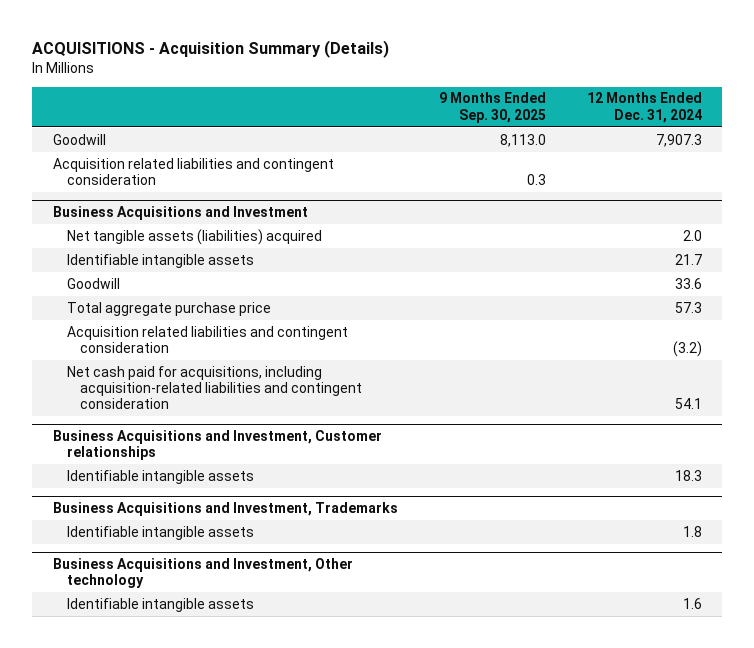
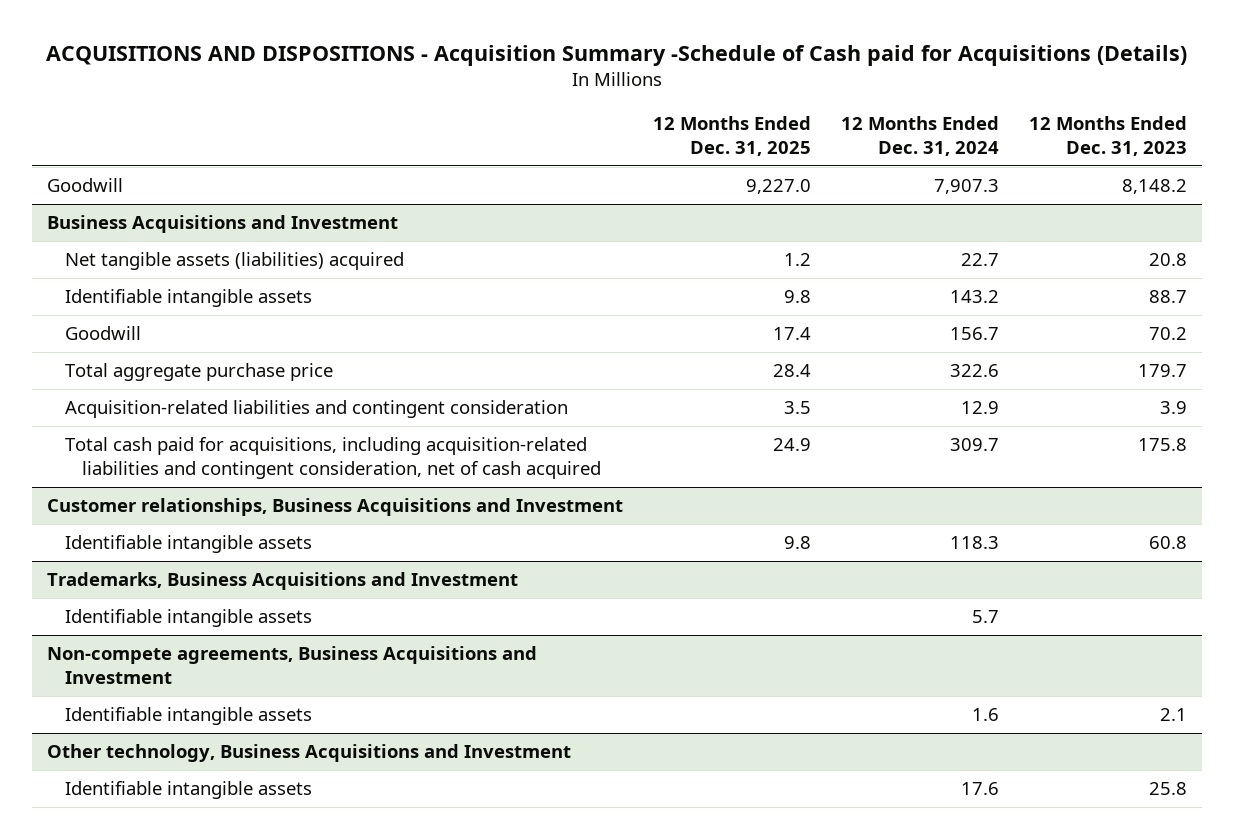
[32,39,390,58] ACQUISITIONS - Acquisition Summary (Details) -> [46,45,1188,67] ACQUISITIONS AND DISPOSITIONS - Acquisition Summary -Schedule of Cash paid for Acquisitions (Details)
[438,92,546,123] 9 Months Ended Sep. 30, 2025 -> none
none -> [653,116,812,156] 12 Months Ended Dec. 31, 2025
none -> [1029,116,1188,156] 12 Months Ended Dec. 31, 2023
[52,157,334,186] Acquisition related liabilities and contingent consideration -> none
[52,557,353,589] Business Acquisitions and Investment, Other technology -> none
[682,229,702,241] 2.0 -> [961,253,1000,267] 22.7
[674,253,702,265] 21.7 -> [950,290,1000,304] 143.2
[674,277,702,289] 33.6 -> [950,327,1000,341] 156.7
[674,301,702,313] 57.3 -> [950,364,1000,378] 322.6
[66,325,348,354] Acquisition related liabilities and contingent consideration -> [64,400,568,419] Acquisition-related liabilities and contingent consideration
[672,341,702,358] (3.2) -> [961,401,1000,415] 12.9
[66,365,363,410] Net cash paid for acquisitions, including acquisition-related liabilities and contingent consideration -> [64,437,601,480] Total cash paid for acquisitions, including acquisition-related liabilities and contingent consideration, net of cash acquired
[674,398,702,410] 54.1 -> [950,438,1000,452] 309.7
[52,429,382,461] Business Acquisitions and Investment, Customer relationships -> [47,498,624,517] Customer relationships, Business Acquisitions and Investment
[674,469,702,481] 18.3 -> [950,536,1000,550] 118.3
[52,501,398,516] Business Acquisitions and Investment, Trademarks -> [47,572,519,591] Trademarks, Business Acquisitions and Investment
[682,525,702,537] 1.8 -> [972,610,1000,624] 5.7
none -> [47,646,538,685] Non-compete agreements, Business Acquisitions and Investment
none -> [47,744,572,763] Other technology, Business Acquisitions and Investment
none -> [64,781,312,800] Identifiable intangible assets

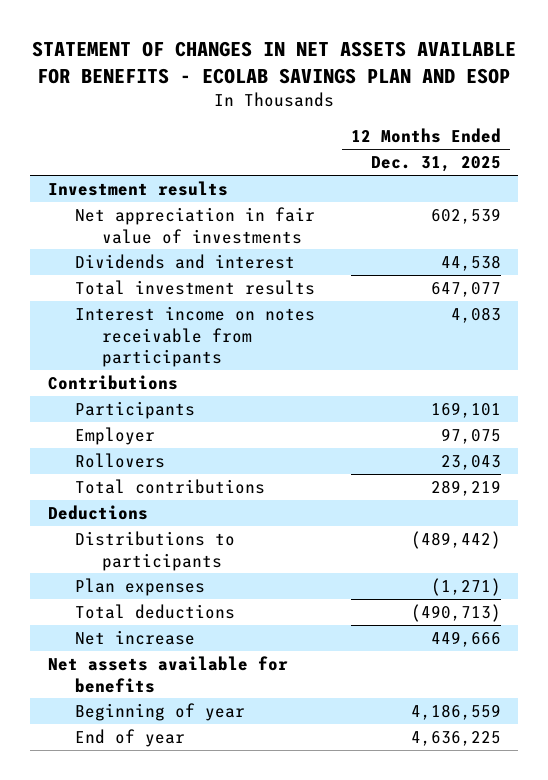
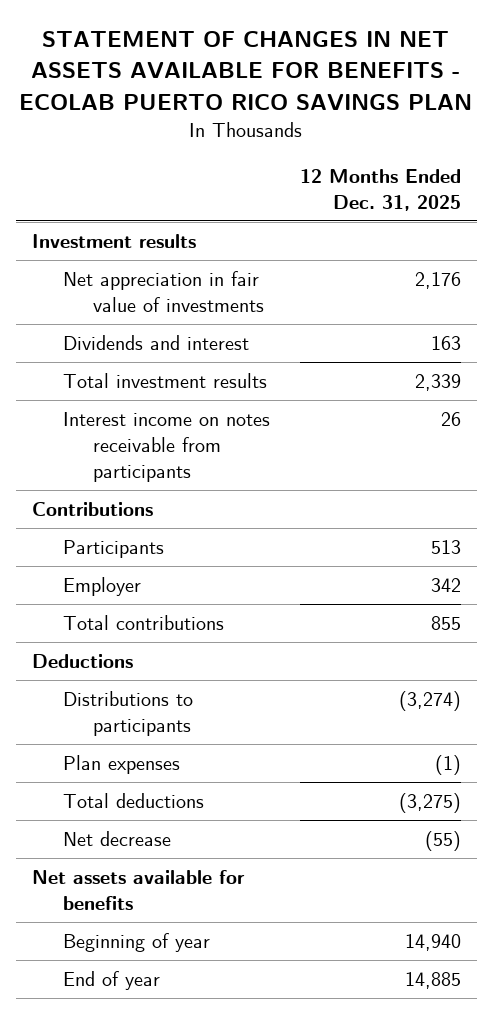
[32,41,517,85] STATEMENT OF CHANGES IN NET ASSETS AVAILABLE FOR BENEFITS - ECOLAB SAVINGS PLAN AND ESOP -> [19,31,473,110] STATEMENT OF CHANGES IN NET ASSETS AVAILABLE FOR BENEFITS - ECOLAB PUERTO RICO SAVINGS PLAN
[430,207,501,224] 602,539 -> [415,272,462,290] 2,176
[440,254,501,271] 44,538 -> [431,336,462,351] 163
[430,281,501,297] 647,077 -> [415,374,462,392] 2,339
[450,306,501,323] 4,083 -> [441,412,462,427] 26
[74,452,165,468] Rollovers -> none
[430,401,501,418] 169,101 -> [431,540,462,555] 513
[440,427,501,444] 97,075 -> [431,578,462,593] 342
[430,479,501,496] 289,219 -> [431,616,462,631] 855
[410,530,501,549] (489,442) -> [399,691,462,712] (3,274)
[430,577,501,596] (1,271) -> [435,755,462,776] (1)
[410,603,501,622] (490,713) -> [399,793,462,814] (3,275)
[74,629,195,645] Net increase -> [62,831,171,847] Net decrease
[430,630,501,647] 449,666 -> [425,831,462,852] (55)
[410,703,501,720] 4,186,559 -> [405,934,462,952] 14,940
[410,730,501,746] 4,636,225 -> [405,972,462,990] 14,885

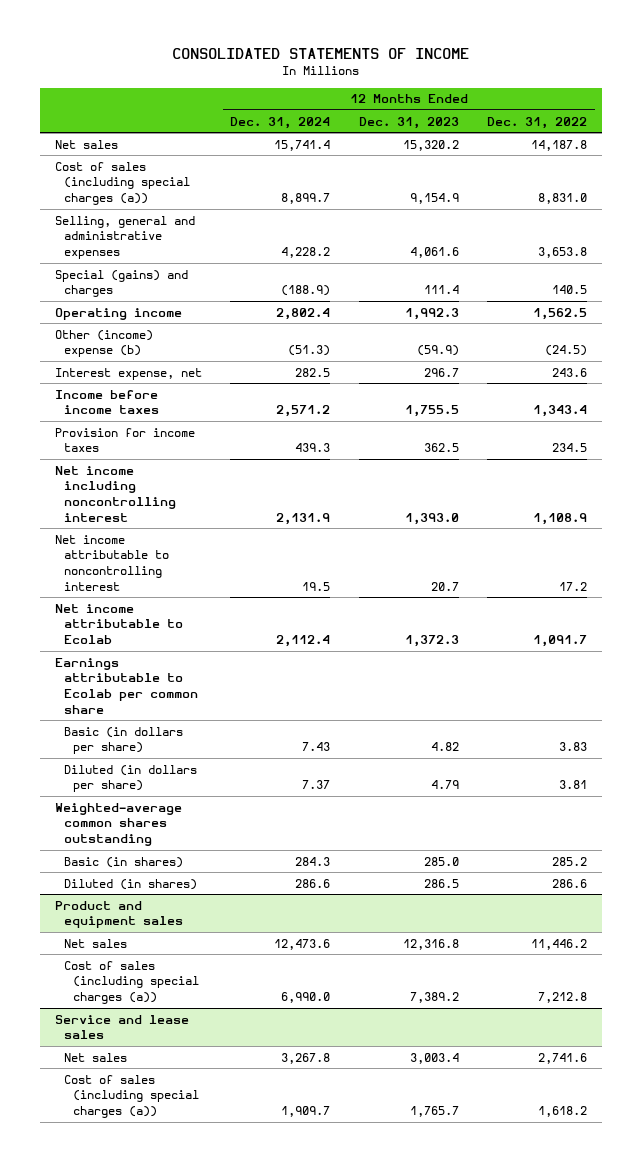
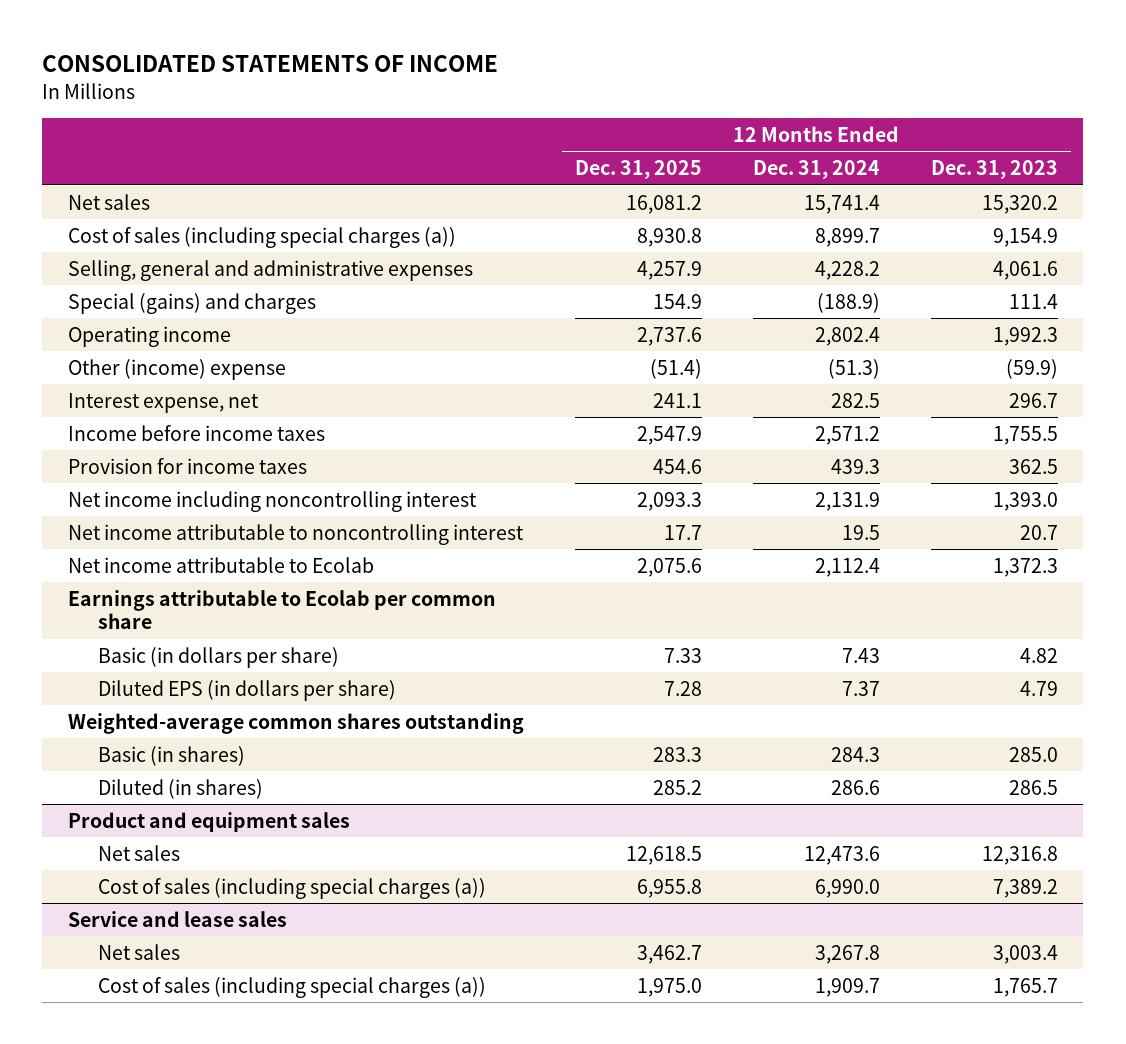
[487,116,588,129] Dec. 31, 2022 -> none
none -> [574,159,702,179] Dec. 31, 2025
[54,329,153,358] Other (income) expense (b) -> [67,358,286,380] Other (income) expense
[63,764,197,793] Diluted (in dollars per share) -> [97,679,396,701] Diluted EPS (in dollars per share)

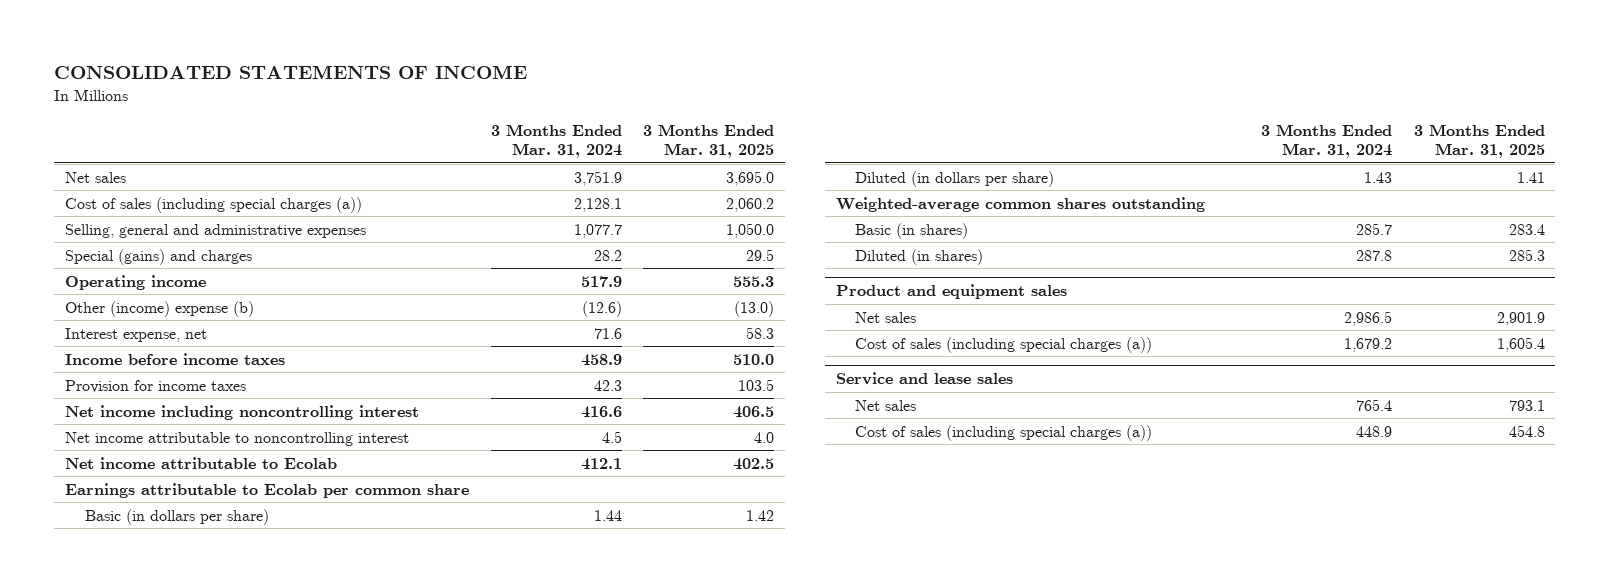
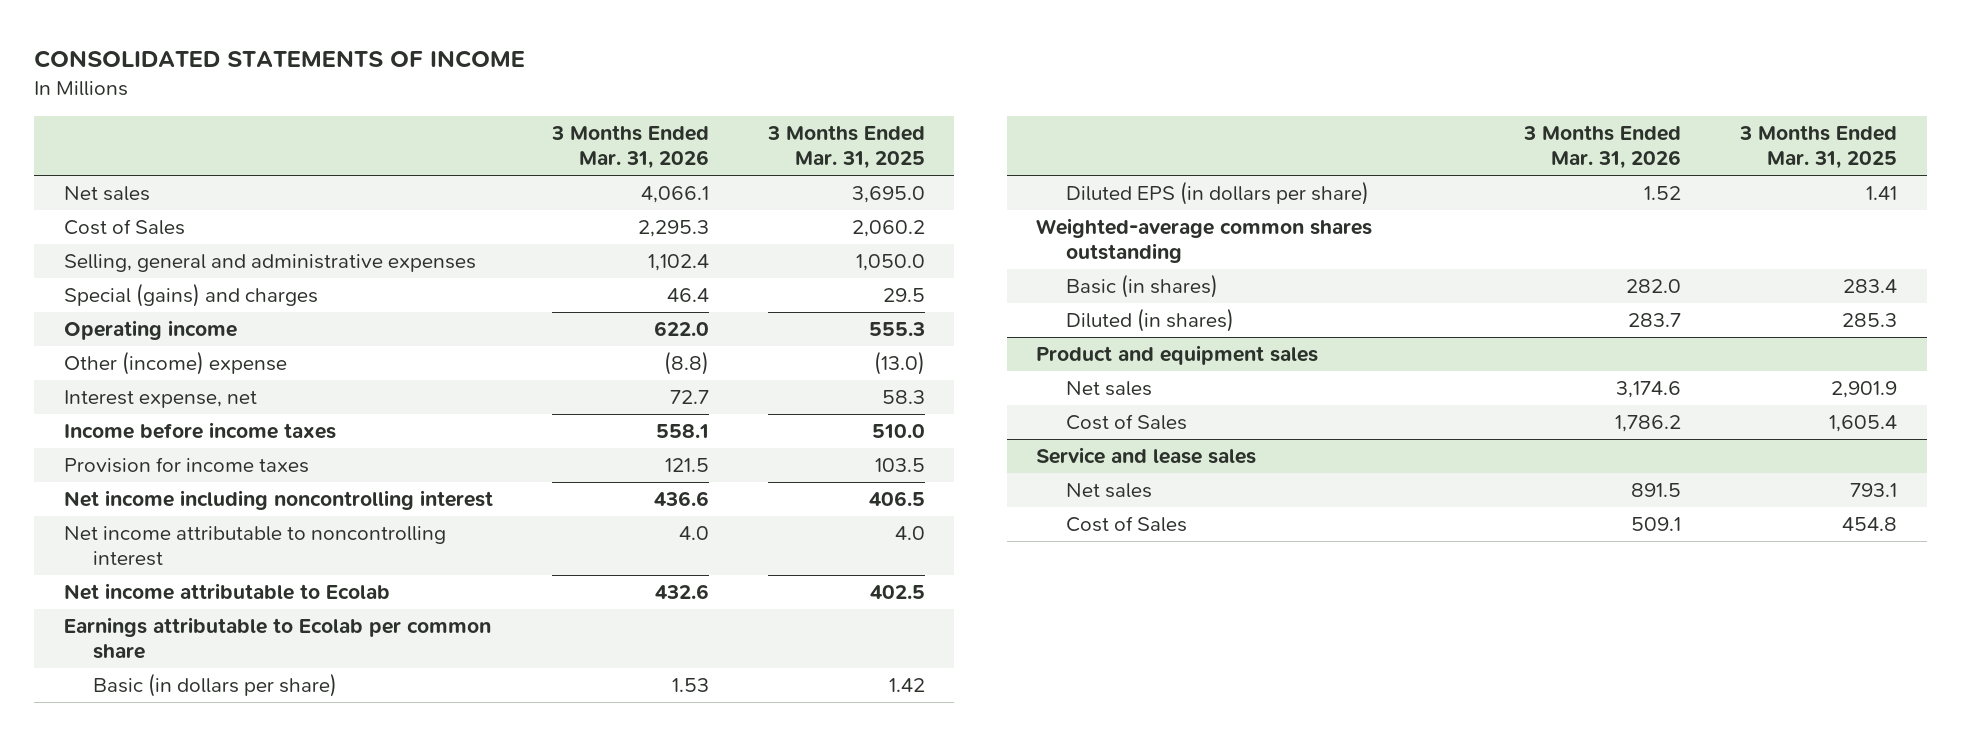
[490,123,622,159] 3 Months Ended Mar. 31, 2024 -> none
none -> [550,125,709,170] 3 Months Ended Mar. 31, 2026
[65,196,363,213] Cost of sales (including special charges (a)) -> [63,219,185,236] Cost of Sales
[65,300,255,317] Other (income) expense (b) -> [63,351,287,376] Other (income) expense
[855,170,1055,187] Diluted (in dollars per share) -> [1066,181,1370,206] Diluted EPS (in dollars per share)
[855,336,1153,353] Cost of sales (including special charges (a)) -> [1066,414,1188,431] Cost of Sales
[855,424,1153,441] Cost of sales (including special charges (a)) -> [1066,516,1188,533] Cost of Sales

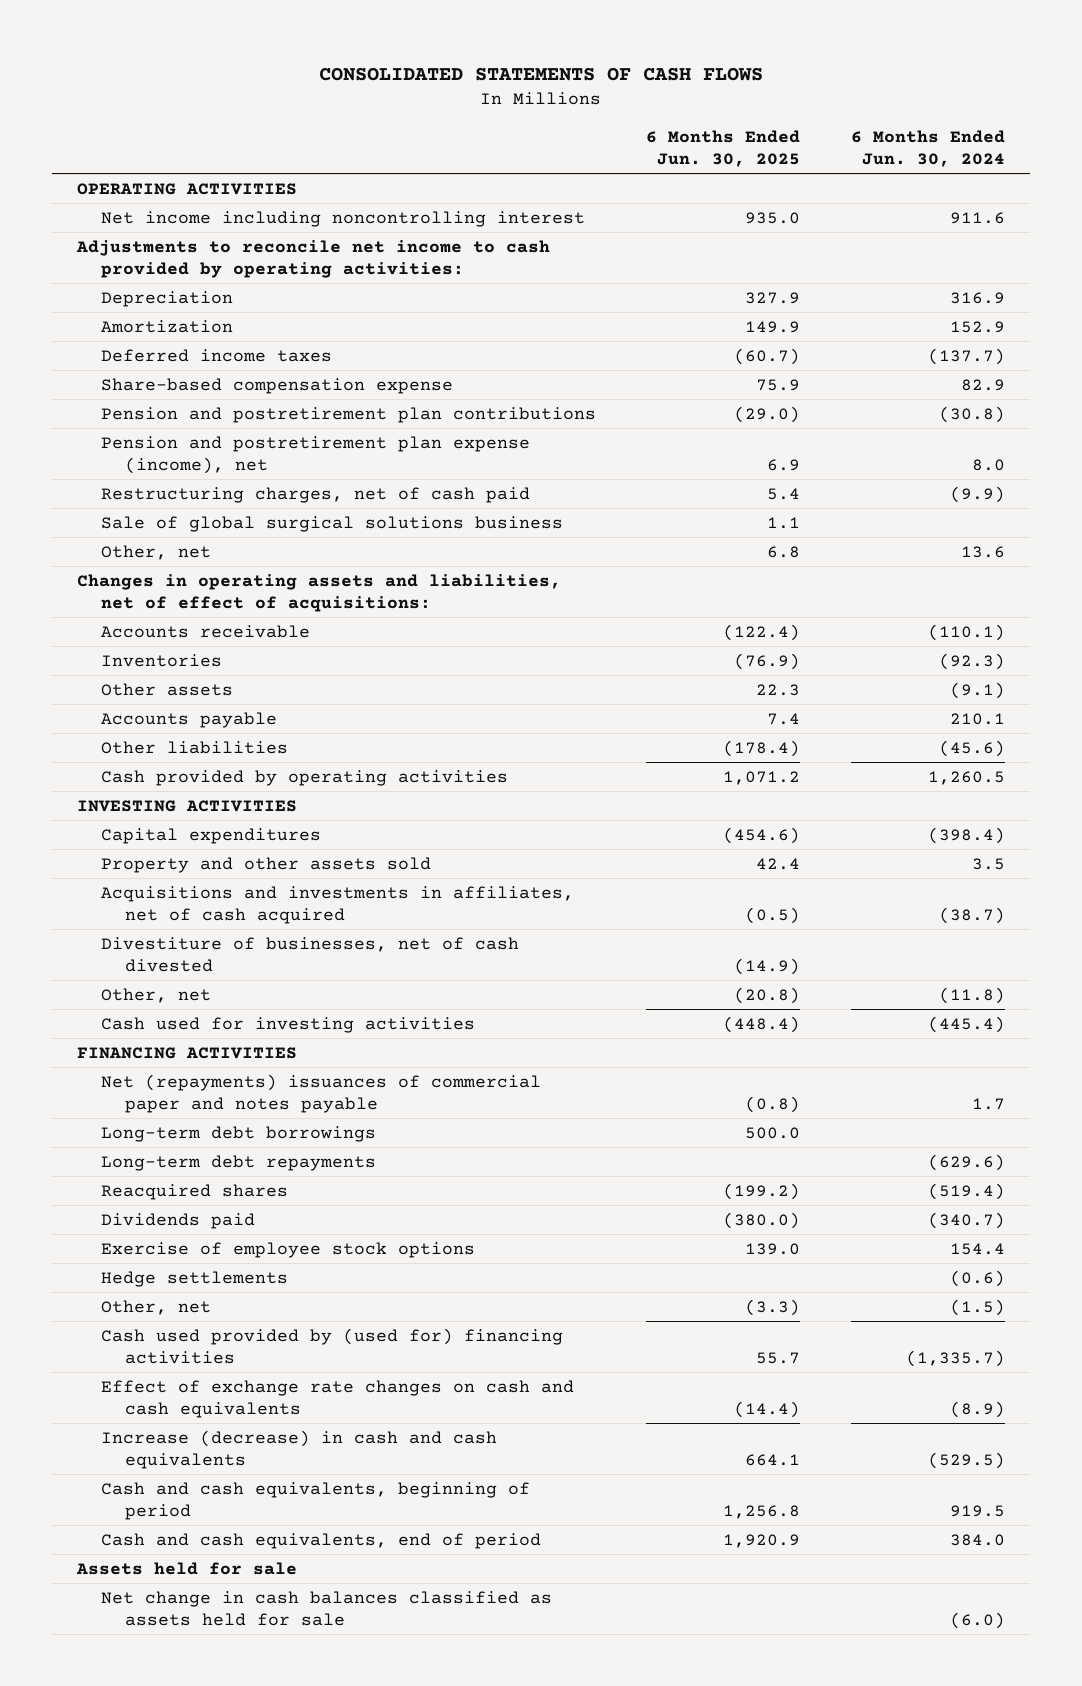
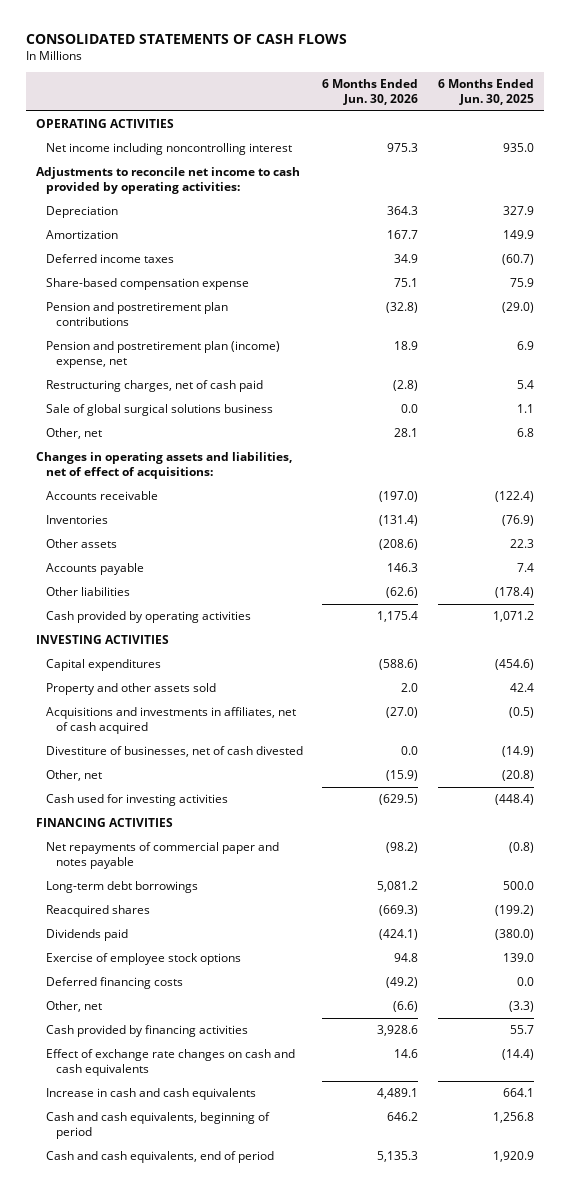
[850,129,1005,167] 6 Months Ended Jun. 30, 2024 -> none
none -> [322,78,419,105] 6 Months Ended Jun. 30, 2026
[101,435,531,474] Pension and postretirement plan expense (income), net -> [45,341,280,369] Pension and postretirement plan (income) expense, net
[101,1073,542,1113] Net (repayments) issuances of commercial paper and notes payable -> [45,842,279,870] Net repayments of commercial paper and notes payable
[101,1154,377,1171] Long-term debt repayments -> none
[101,1270,289,1287] Hedge settlements -> none
none -> [45,977,183,990] Deferred financing costs
[101,1327,564,1364] Cash used provided by (used for) financing activities -> [45,1025,248,1038] Cash provided by financing activities
[101,1429,498,1469] Increase (decrease) in cash and cash equivalents -> [45,1088,256,1101] Increase in cash and cash equivalents
[76,1561,298,1575] Assets held for sale -> none
[101,1590,553,1626] Net change in cash balances classified as assets held for sale -> none

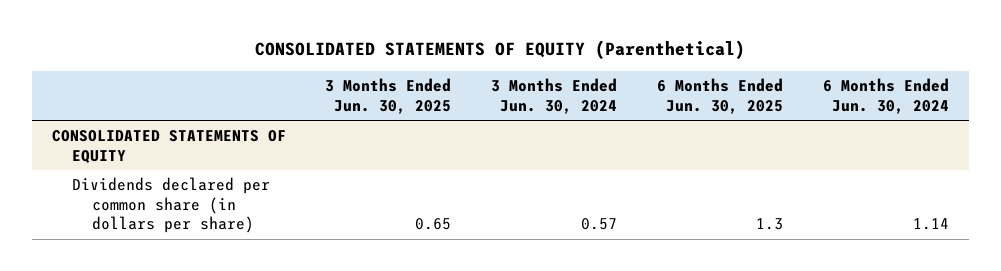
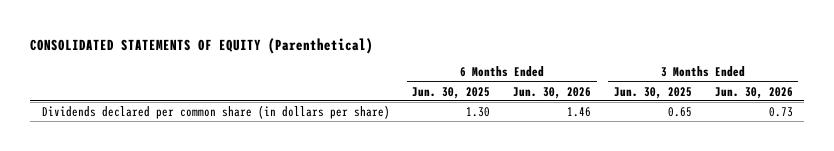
[491,78,618,114] 3 Months Ended Jun. 30, 2024 -> none
[823,78,950,114] 6 Months Ended Jun. 30, 2024 -> none
none -> [513,86,592,99] Jun. 30, 2026
none -> [714,86,793,99] Jun. 30, 2026
[51,130,286,163] CONSOLIDATED STATEMENTS OF EQUITY -> none
[756,217,784,230] 1.3 -> [466,106,491,117] 1.30

